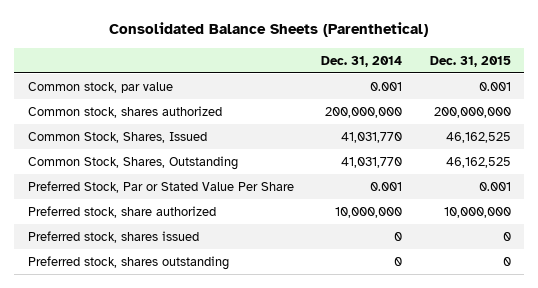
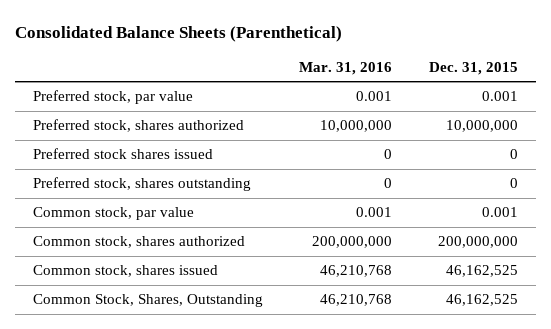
[321,55,403,67] Dec. 31, 2014 -> none
none -> [299,61,393,75] Mar. 31, 2016
none -> [32,90,193,105] Preferred stock, par value
none -> [32,119,244,133] Preferred stock, shares authorized
none -> [32,148,213,160] Preferred stock shares issued
[27,256,229,271] Preferred stock, shares outstanding -> [32,177,251,192] Preferred stock, shares outstanding
[27,132,207,144] Common Stock, Shares, Issued -> [32,265,218,278] Common stock, shares issued
[27,181,294,194] Preferred Stock, Par or Stated Value Per Share -> none
[27,206,216,219] Preferred stock, share authorized -> none
[27,231,199,244] Preferred stock, shares issued -> none

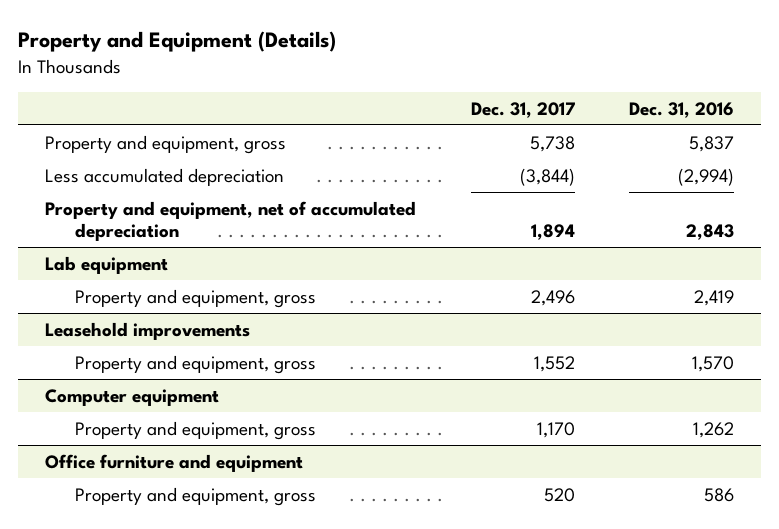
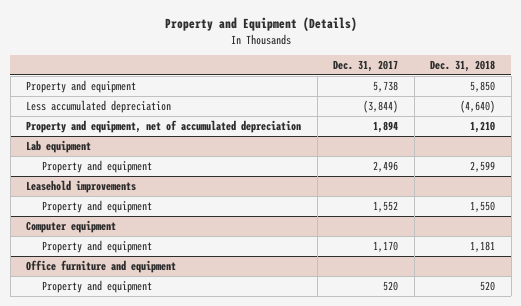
[629,101,735,118] Dec. 31, 2016 -> none
none -> [430,59,496,72] Dec. 31, 2018
[45,134,287,154] Property and equipment, gross -> [26,79,137,93] Property and equipment
[74,288,316,308] Property and equipment, gross -> [41,159,152,173] Property and equipment
[74,354,316,374] Property and equipment, gross -> [41,199,152,213] Property and equipment
[74,420,316,440] Property and equipment, gross -> [41,239,152,253] Property and equipment
[74,486,316,506] Property and equipment, gross -> [41,279,152,293] Property and equipment

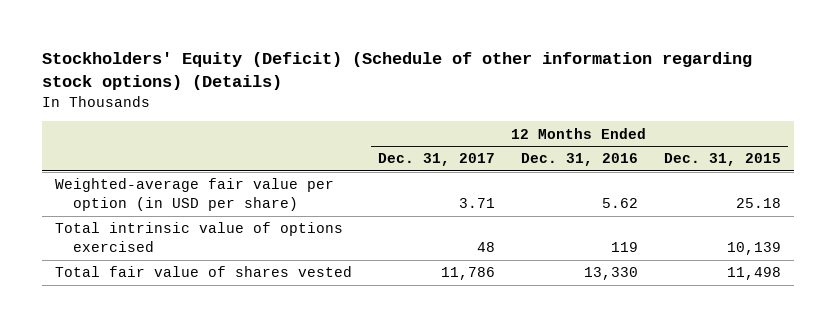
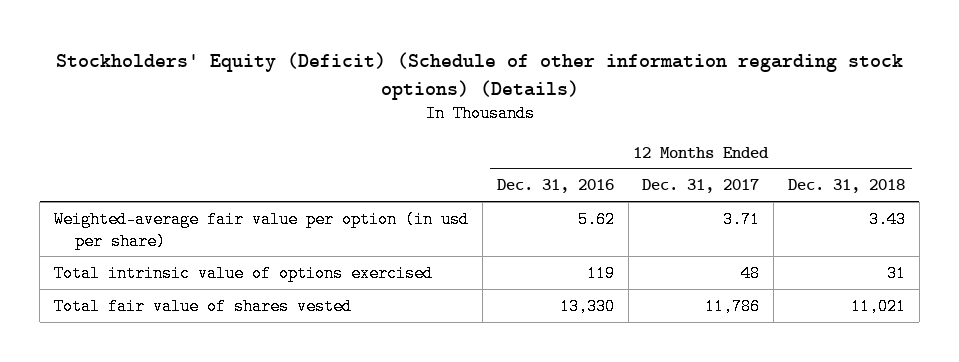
[664,153,782,167] Dec. 31, 2015 -> none
none -> [787,179,905,194] Dec. 31, 2018
[54,178,334,212] Weighted-average fair value per option (in USD per share) -> [54,210,470,250] Weighted-average fair value per option (in usd per share)

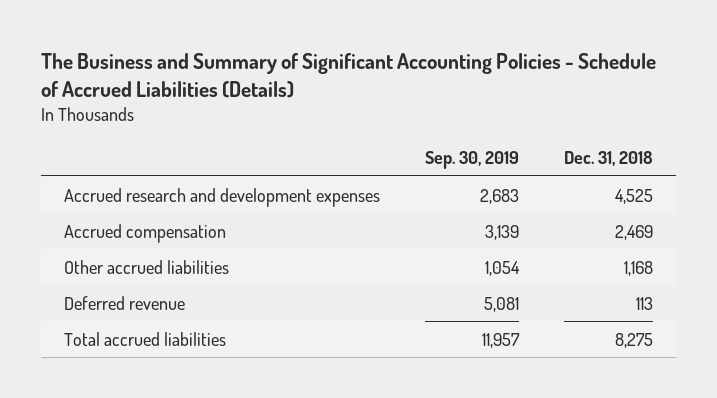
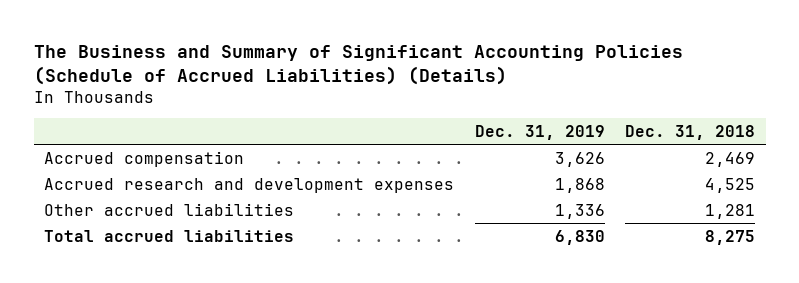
[41,53,657,99] The Business and Summary of Significant Accounting Policies - Schedule of Accrued Liabilities (Details) -> [33,44,683,85] The Business and Summary of Significant Accounting Policies (Schedule of Accrued Liabilities) (Details)
[425,151,520,170] Sep. 30, 2019 -> none
none -> [474,125,605,141] Dec. 31, 2019
[63,295,185,310] Deferred revenue -> none
[63,187,380,207] Accrued research and development expenses -> [43,177,454,193] Accrued research and development expenses
[624,260,654,276] 1,168 -> [705,203,756,219] 1,281

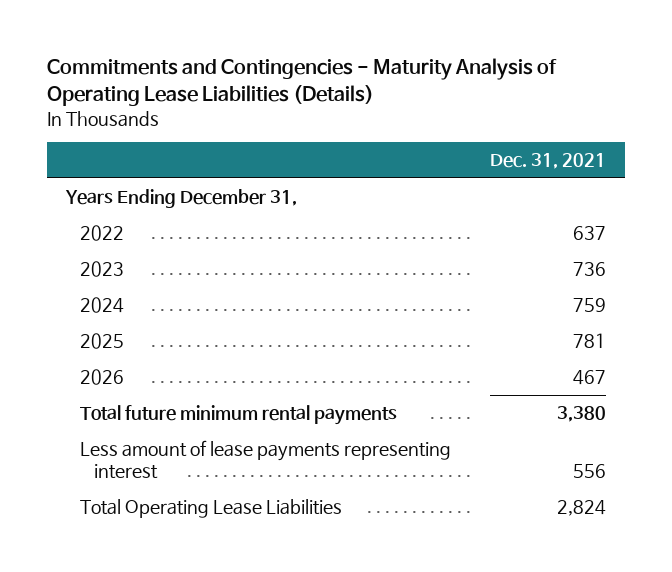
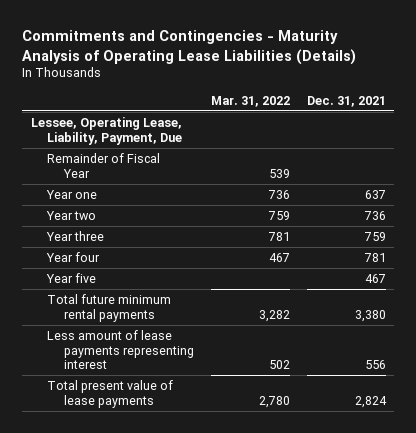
none -> [210,95,290,107] Mar. 31, 2022
[65,189,298,209] Years Ending December 31, -> [30,116,183,145] Lessee, Operating Lease, Liability, Payment, Due
none -> [47,152,161,178] Remainder of Fiscal Year
[80,225,125,242] 2022 -> [46,189,98,199] Year one
[80,261,125,278] 2023 -> [46,210,97,220] Year two
[80,297,125,314] 2024 -> [46,230,105,241] Year three
[80,333,125,350] 2025 -> [46,251,101,262] Year four
[80,369,125,386] 2026 -> [46,272,97,283] Year five
[80,499,343,519] Total Operating Lease Liabilities -> [47,379,174,408] Total present value of lease payments

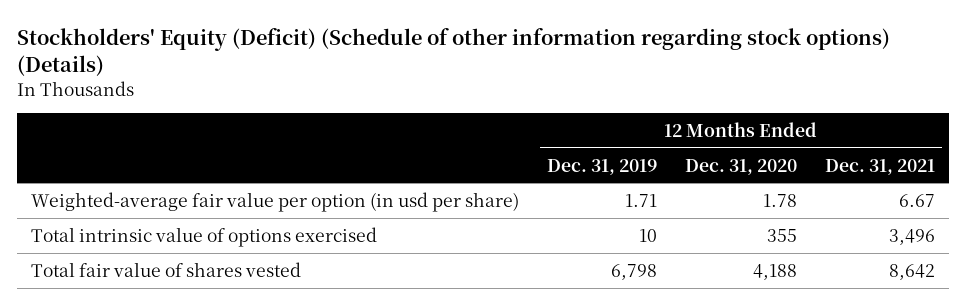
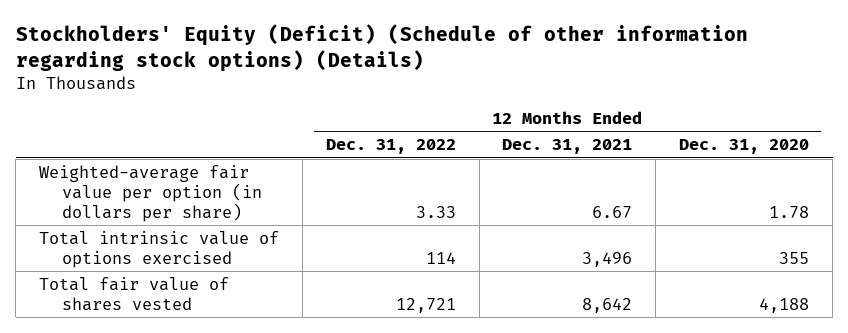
[547,158,658,175] Dec. 31, 2019 -> none
none -> [325,139,456,155] Dec. 31, 2022
[31,191,520,212] Weighted-average fair value per option (in usd per share) -> [38,164,263,223] Weighted-average fair value per option (in dollars per share)

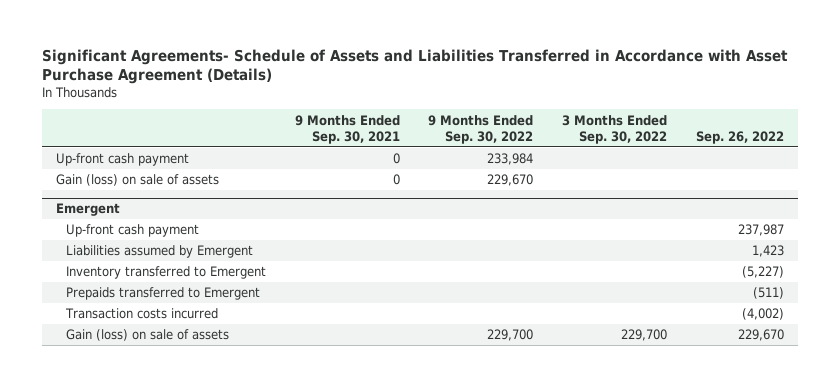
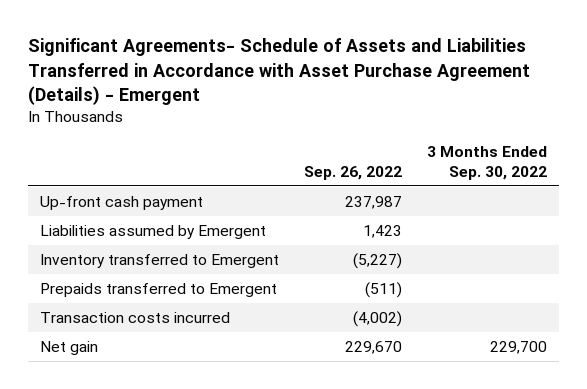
[41,48,788,85] Significant Agreements- Schedule of Assets and Liabilities Transferred in Accordance with Asset Purchase Agreement (Details) -> [28,38,531,105] Significant Agreements- Schedule of Assets and Liabilities Transferred in Accordance with Asset Purchase Agreement (Details) - Emergent
[294,114,400,144] 9 Months Ended Sep. 30, 2021 -> none
[428,114,534,144] 9 Months Ended Sep. 30, 2022 -> none
[55,153,189,167] Up-front cash payment -> none
[55,174,219,187] Gain (loss) on sale of assets -> none
[55,203,120,217] Emergent -> none
[65,329,229,342] Gain (loss) on sale of assets -> [40,340,99,355] Net gain

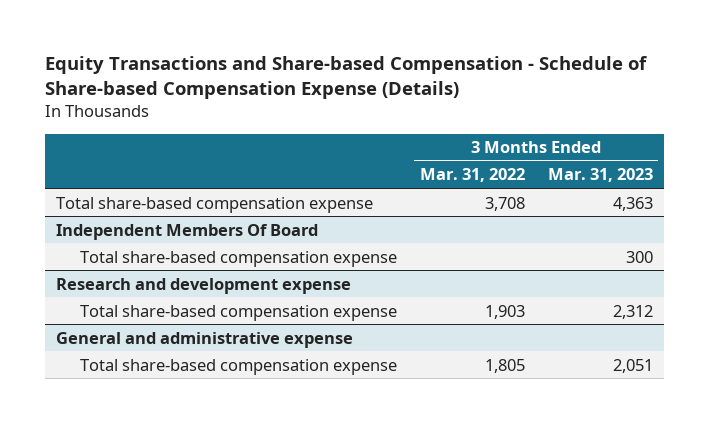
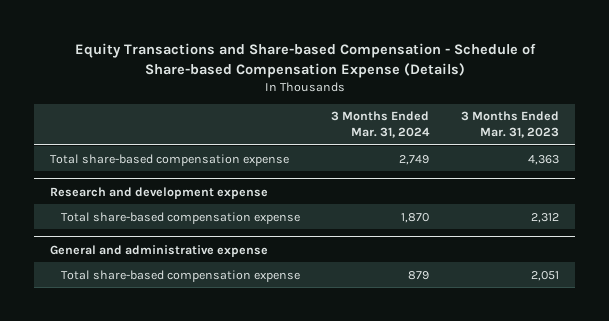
[419,168,525,183] Mar. 31, 2022 -> none
none -> [331,111,431,138] 3 Months Ended Mar. 31, 2024
[56,223,319,240] Independent Members Of Board -> none
[79,250,397,267] Total share-based compensation expense -> none

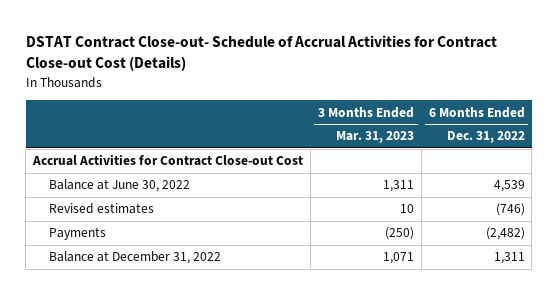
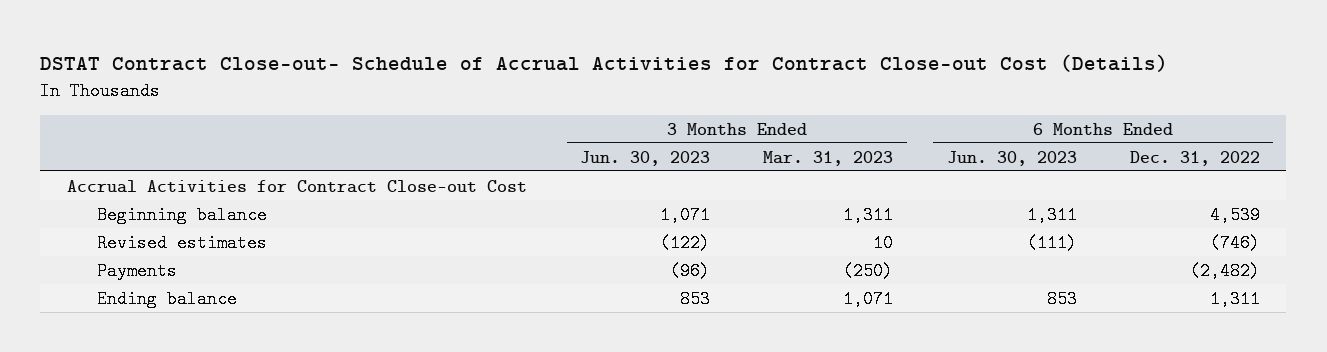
none -> [580,150,711,166] Jun. 30, 2023
none -> [946,150,1077,166] Jun. 30, 2023
[49,179,191,193] Balance at June 30, 2022 -> [97,205,268,224] Beginning balance
[49,251,222,265] Balance at December 31, 2022 -> [97,289,238,308] Ending balance

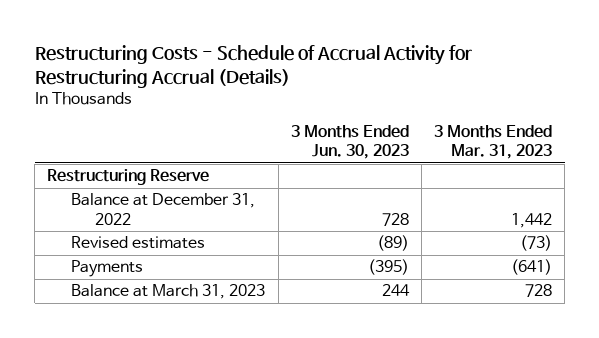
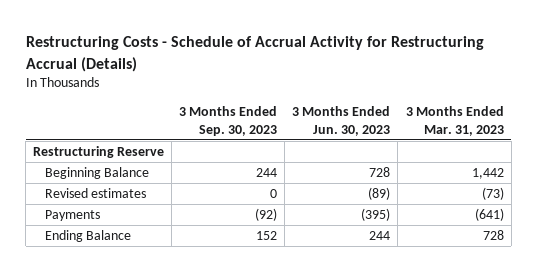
none -> [179,106,278,136] 3 Months Ended Sep. 30, 2023
[71,193,256,225] Balance at December 31, 2022 -> [44,167,149,180] Beginning Balance
[71,284,266,300] Balance at March 31, 2023 -> [44,230,131,243] Ending Balance

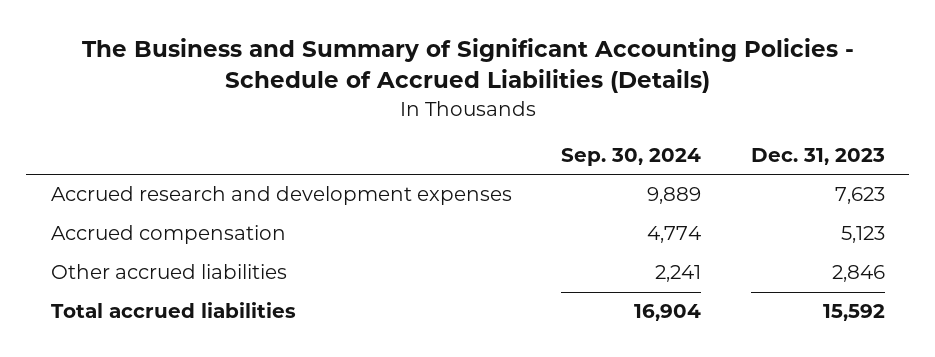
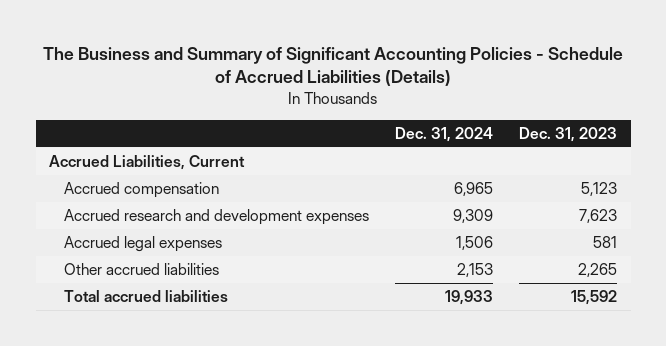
[561,148,702,167] Sep. 30, 2024 -> none
none -> [395,126,494,142] Dec. 31, 2024
none -> [48,155,245,171] Accrued Liabilities, Current
[50,186,512,206] Accrued research and development expenses -> [64,209,370,226] Accrued research and development expenses
none -> [64,236,223,253] Accrued legal expenses
[831,265,885,283] 2,846 -> [578,263,618,278] 2,265

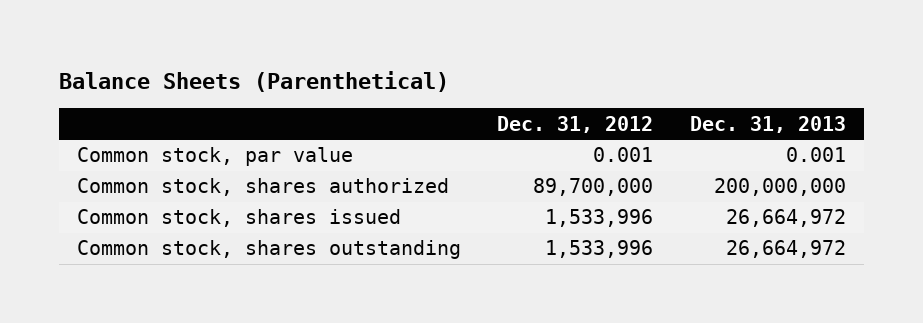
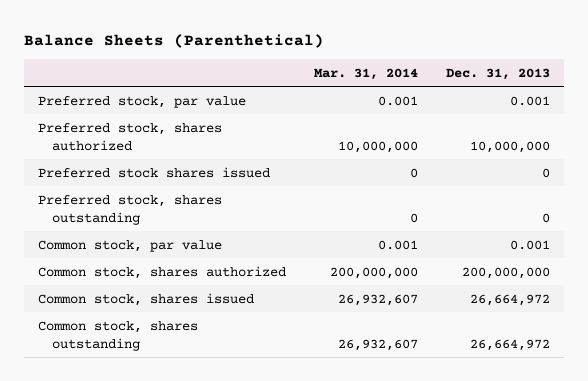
[497,115,654,133] Dec. 31, 2012 -> none
none -> [313,67,418,80] Mar. 31, 2014
none -> [37,95,246,108] Preferred stock, par value
none -> [37,122,222,151] Preferred stock, shares authorized
none -> [37,166,270,178] Preferred stock shares issued
none -> [37,194,222,225] Preferred stock, shares outstanding

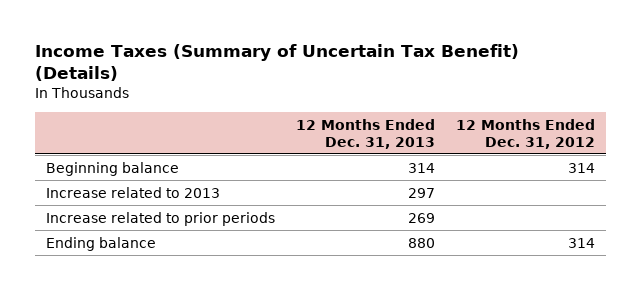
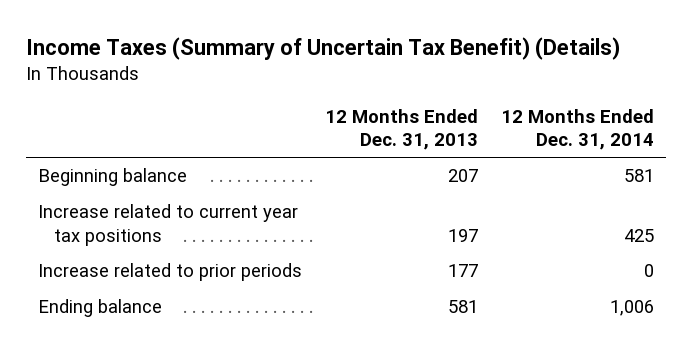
[456,118,596,149] 12 Months Ended Dec. 31, 2012 -> none
none -> [500,108,654,150] 12 Months Ended Dec. 31, 2014
[407,162,435,173] 314 -> [447,169,478,183] 207
[45,186,220,198] Increase related to 2013 -> [37,204,298,246] Increase related to current year tax positions
[407,187,435,198] 297 -> [447,228,478,242] 197
[407,212,435,223] 269 -> [447,264,478,278] 177
[407,237,435,248] 880 -> [447,300,478,314] 581

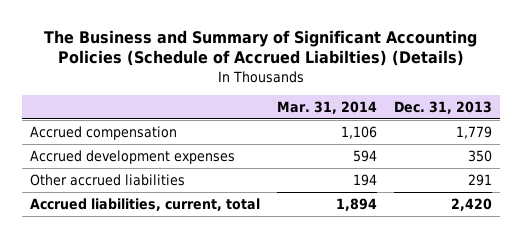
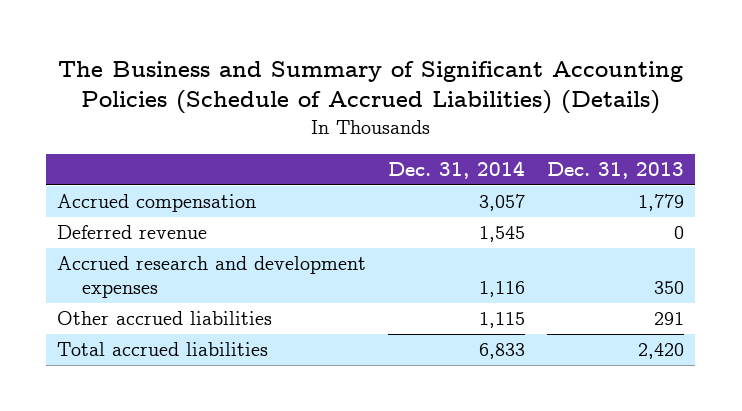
[43,29,477,67] The Business and Summary of Significant Accounting Policies (Schedule of Accrued Liabilties) (Details) -> [57,60,683,115] The Business and Summary of Significant Accounting Policies (Schedule of Accrued Liabilities) (Details)
[276,100,377,114] Mar. 31, 2014 -> none
none -> [388,160,526,179] Dec. 31, 2014
none -> [57,225,208,240] Deferred revenue
[30,149,236,164] Accrued development expenses -> [57,256,367,298] Accrued research and development expenses
[30,197,261,211] Accrued liabilities, current, total -> [57,342,269,357] Total accrued liabilities

